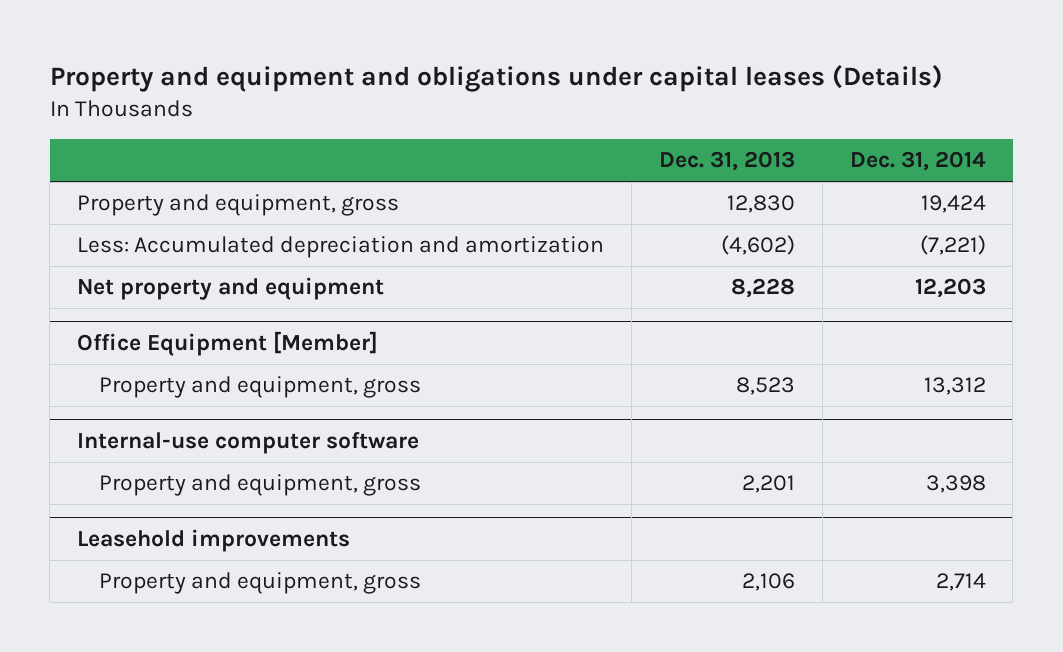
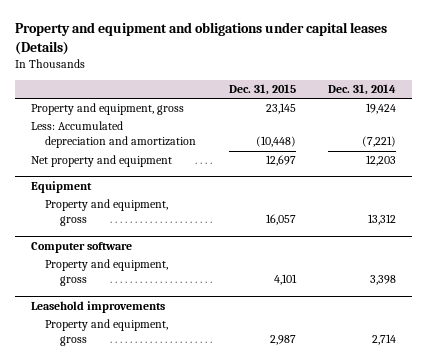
[658,151,795,172] Dec. 31, 2013 -> none
none -> [228,84,296,96] Dec. 31, 2015
[77,330,379,356] Office Equipment [Member] -> [30,180,92,193] Equipment
[77,431,420,454] Internal-use computer software -> [30,241,132,253] Computer software

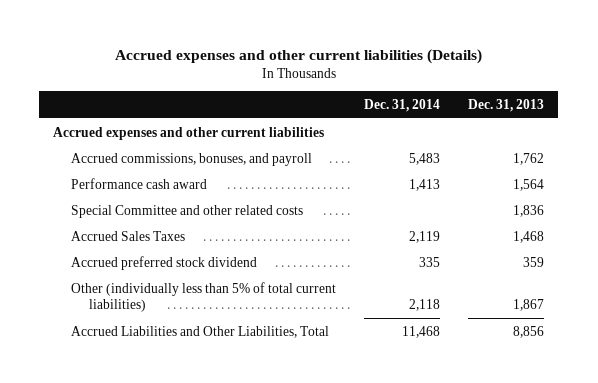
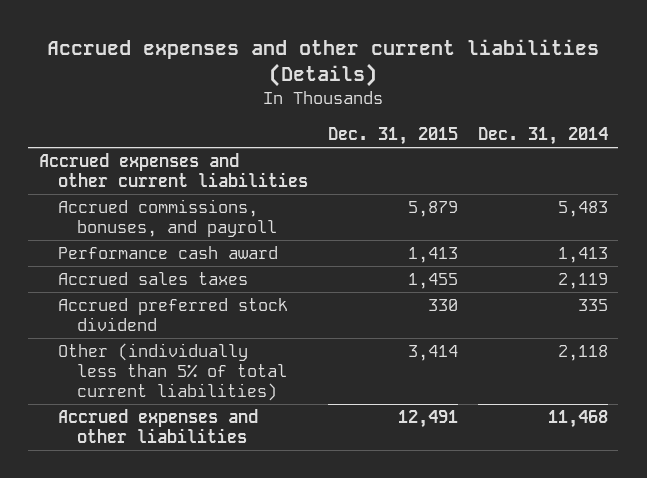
[468,98,545,112] Dec. 31, 2013 -> none
none -> [327,127,458,146] Dec. 31, 2015
[71,204,304,218] Special Committee and other related costs -> none
[71,230,186,241] Accrued Sales Taxes -> [57,272,248,286] Accrued sales taxes
[71,325,330,338] Accrued Liabilities and Other Liabilities, Total -> [57,409,258,443] Accrued expenses and other liabilities

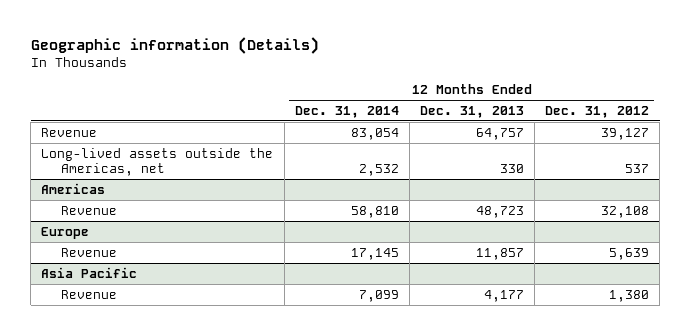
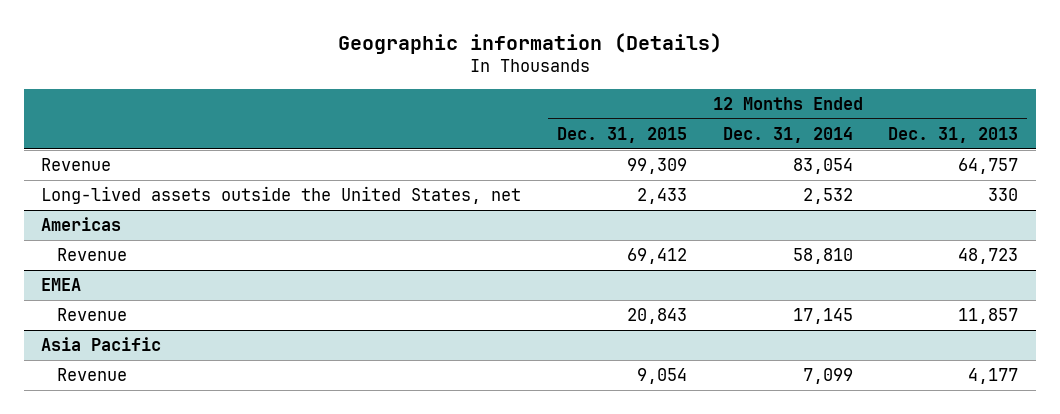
[545,105,650,118] Dec. 31, 2012 -> none
none -> [557,127,688,144] Dec. 31, 2015
[41,147,274,177] Long-lived assets outside the Americas, net -> [41,186,522,205] Long-lived assets outside the United States, net
[41,226,90,239] Europe -> none
none -> [41,278,82,292] EMEA

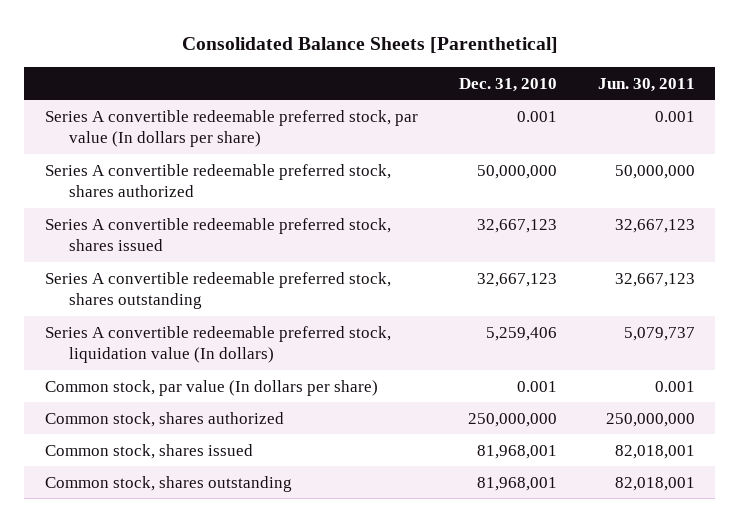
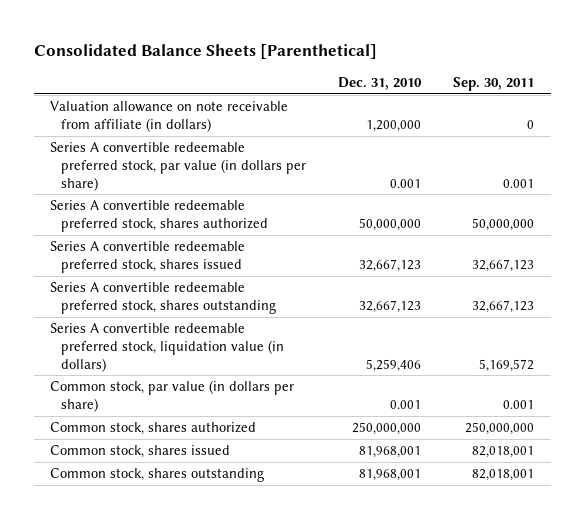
[597,77,695,92] Jun. 30, 2011 -> none
none -> [453,77,535,92] Sep. 30, 2011
none -> [49,101,288,133] Valuation allowance on note receivable from affiliate (in dollars)
[44,109,418,148] Series A convertible redeemable preferred stock, par value (In dollars per share) -> [49,142,306,191] Series A convertible redeemable preferred stock, par value (in dollars per share)
[44,325,391,364] Series A convertible redeemable preferred stock, liquidation value (In dollars) -> [49,323,284,372] Series A convertible redeemable preferred stock, liquidation value (in dollars)
[44,379,378,396] Common stock, par value (In dollars per share) -> [49,380,294,413] Common stock, par value (in dollars per share)

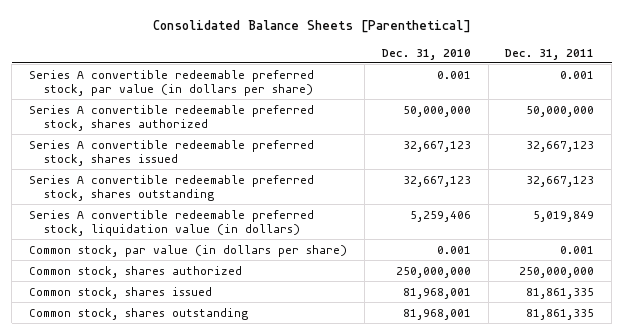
[453,77,535,92] Sep. 30, 2011 -> none
none -> [505,48,595,60] Dec. 31, 2011
[49,101,288,133] Valuation allowance on note receivable from affiliate (in dollars) -> none

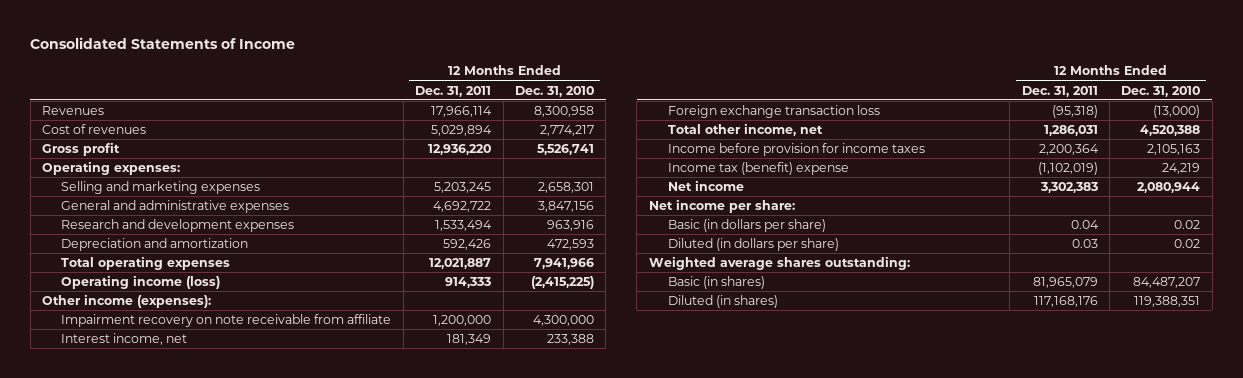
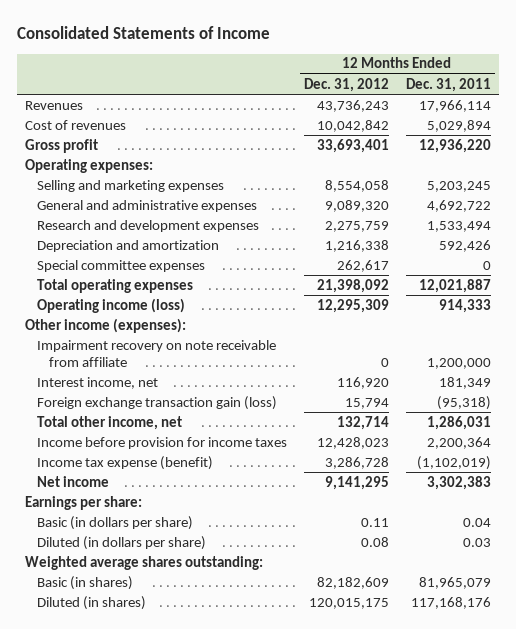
[514,85,594,97] Dec. 31, 2010 -> none
none -> [303,77,389,92] Dec. 31, 2012
none -> [37,259,206,272] Special committee expenses
[667,104,880,118] Foreign exchange transaction loss -> [37,395,278,410] Foreign exchange transaction gain (loss)
[667,161,849,175] Income tax (benefit) expense -> [37,455,214,470] Income tax expense (benefit)
[648,198,795,213] Net income per share: -> [25,495,143,510] Earnings per share:

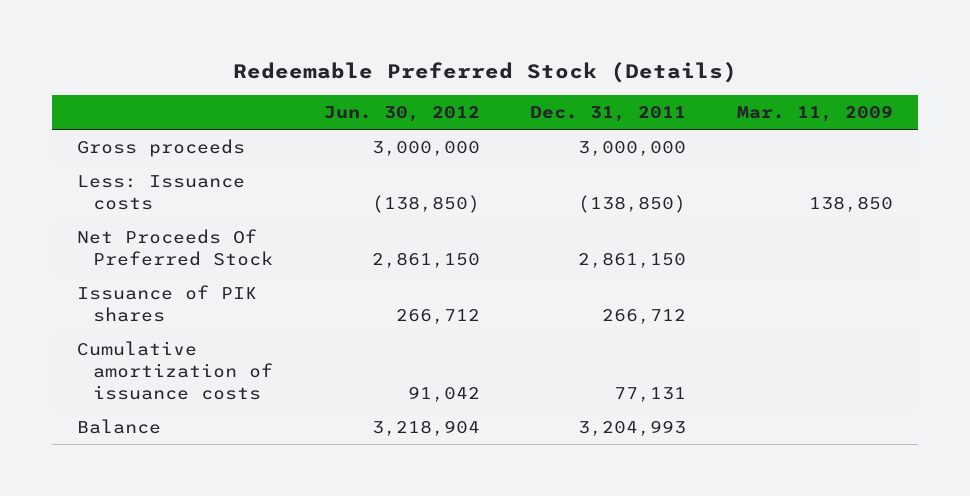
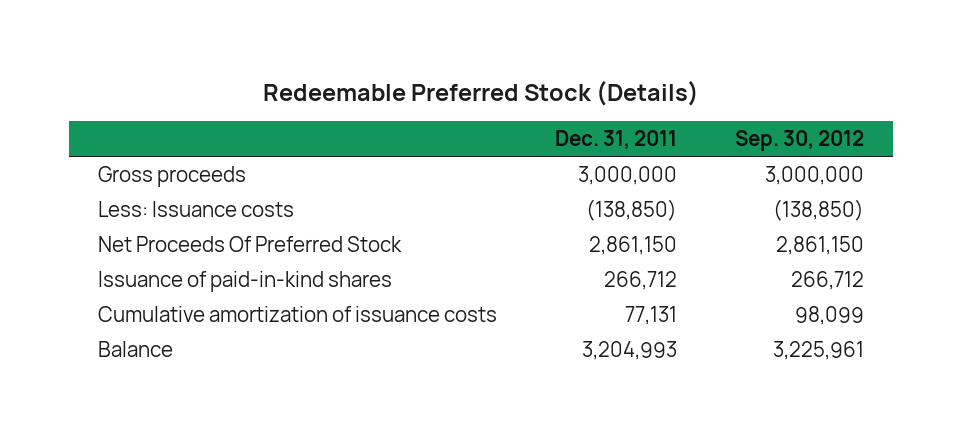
[323,106,480,123] Jun. 30, 2012 -> none
[736,105,893,123] Mar. 11, 2009 -> none
none -> [734,129,864,151] Sep. 30, 2012
[77,284,258,322] Issuance of PIK shares -> [98,270,393,292] Issuance of paid-in-kind shares

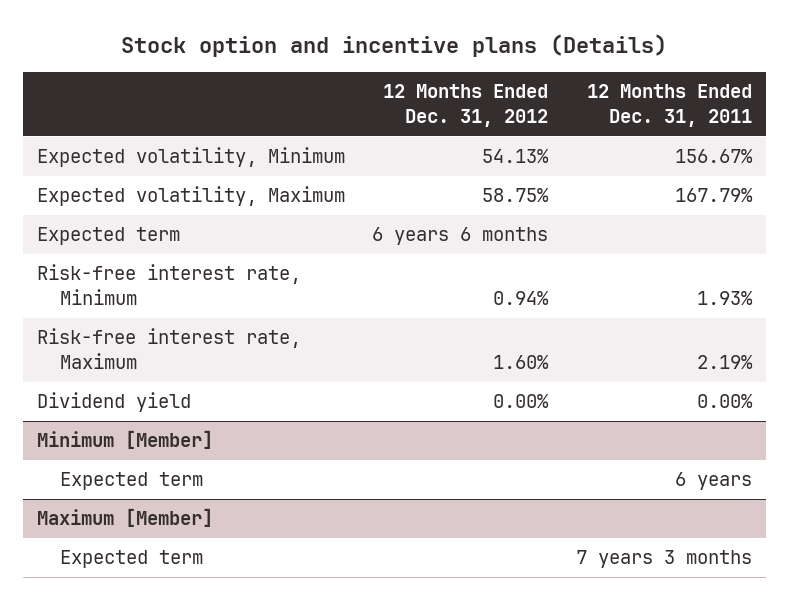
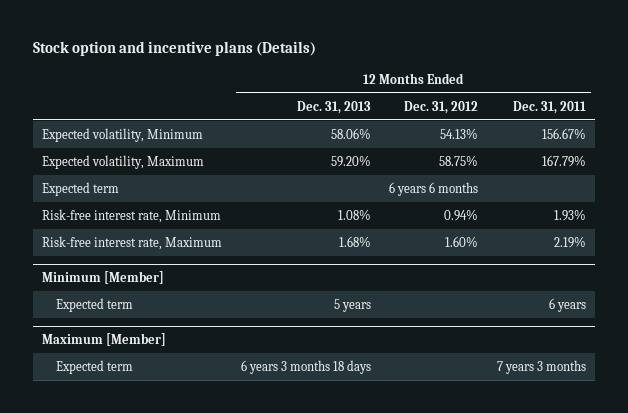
none -> [296,100,371,114] Dec. 31, 2013
[36,392,191,413] Dividend yield -> none

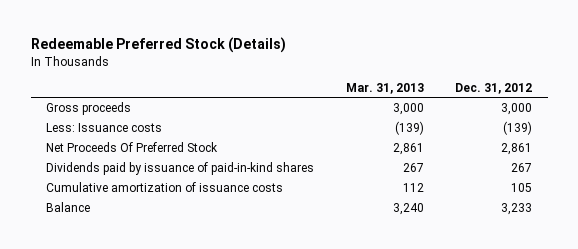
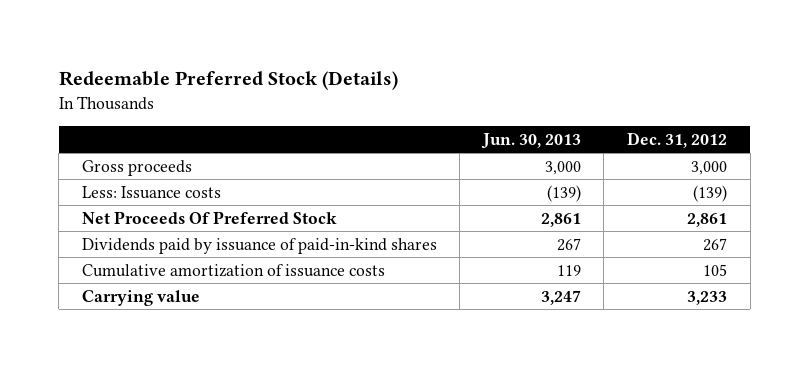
[345,82,424,94] Mar. 31, 2013 -> none
none -> [480,132,581,149] Jun. 30, 2013
[46,202,91,213] Balance -> [81,289,200,306] Carrying value

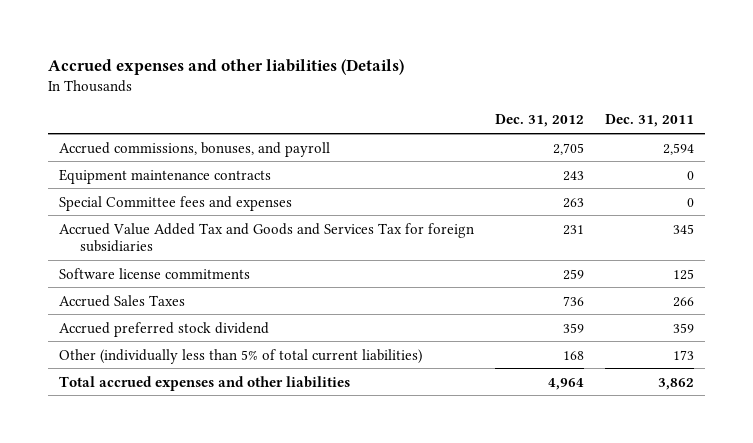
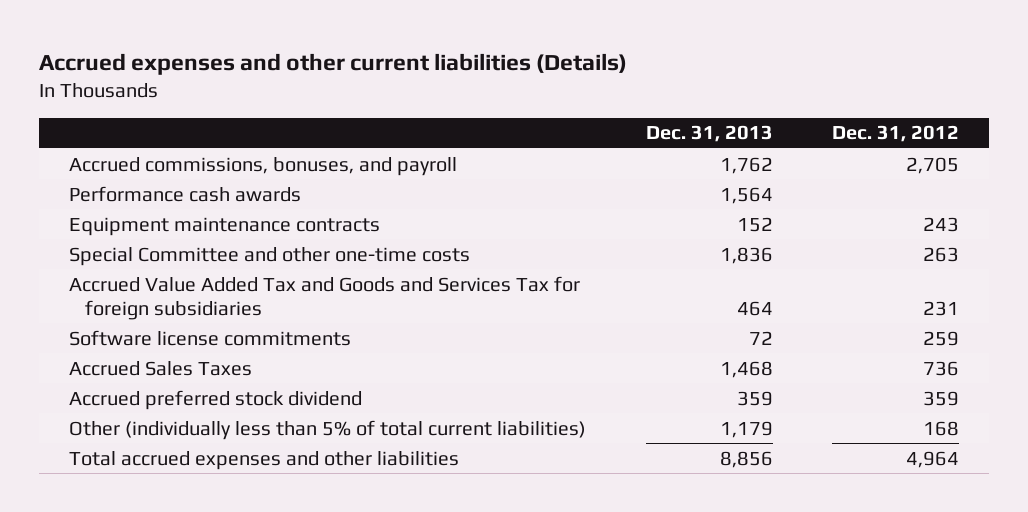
[48,59,405,76] Accrued expenses and other liabilities (Details) -> [39,53,628,76] Accrued expenses and other current liabilities (Details)
[605,114,695,128] Dec. 31, 2011 -> none
none -> [645,125,773,143] Dec. 31, 2013
none -> [68,185,301,202] Performance cash awards
[58,195,292,211] Special Committee fees and expenses -> [68,246,470,266] Special Committee and other one-time costs

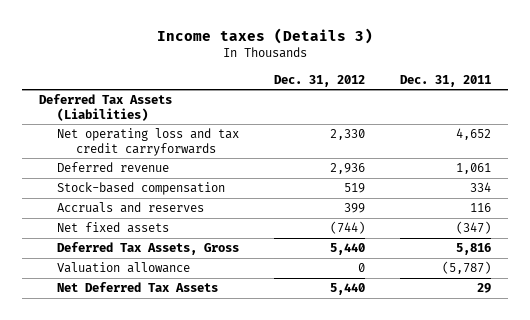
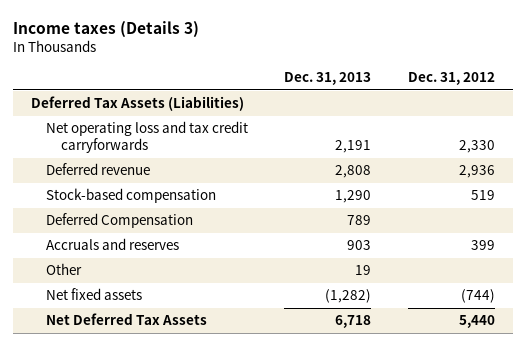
[399,74,491,87] Dec. 31, 2011 -> none
none -> [284,72,372,86] Dec. 31, 2013
none -> [45,213,193,229] Deferred Compensation
none -> [45,263,82,276] Other
[57,242,240,256] Deferred Tax Assets, Gross -> none
[57,262,191,274] Valuation allowance -> none

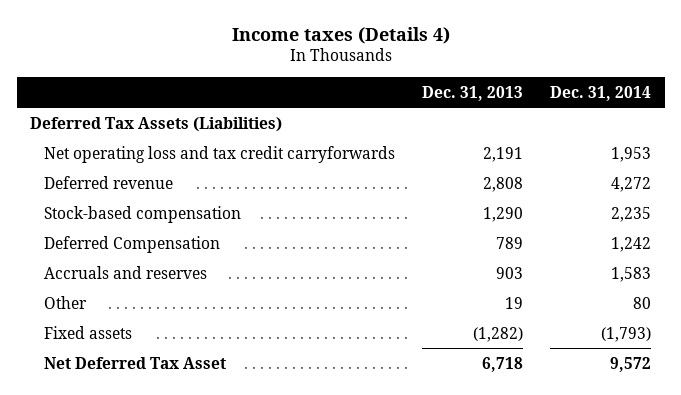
[12,20,199,38] Income taxes (Details 3) -> [231,26,450,44] Income taxes (Details 4)
[407,72,495,86] Dec. 31, 2012 -> none
none -> [550,85,652,101] Dec. 31, 2014
[45,288,142,301] Net fixed assets -> [43,325,132,339] Fixed assets
[45,313,207,326] Net Deferred Tax Assets -> [43,356,226,369] Net Deferred Tax Asset

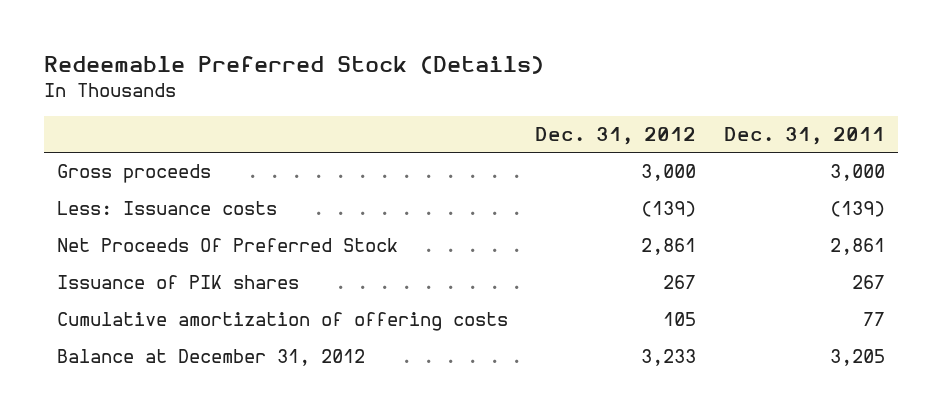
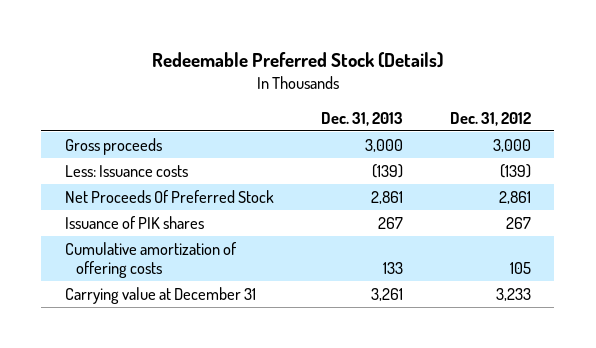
[723,127,885,146] Dec. 31, 2011 -> none
none -> [320,111,403,126] Dec. 31, 2013
[57,349,366,367] Balance at December 31, 2012 -> [64,286,256,304] Carrying value at December 31

